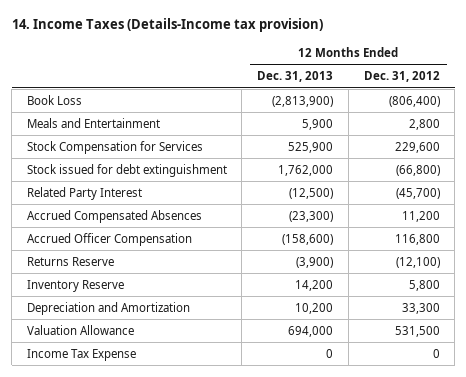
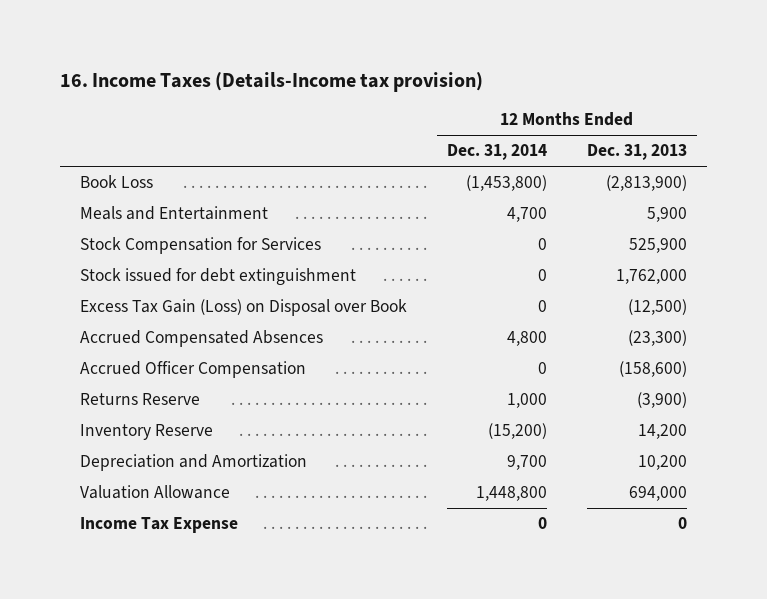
[11,18,323,33] 14. Income Taxes (Details-Income tax provision) -> [59,71,483,92] 16. Income Taxes (Details-Income tax provision)
[363,71,440,83] Dec. 31, 2012 -> none
none -> [446,144,547,161] Dec. 31, 2014
[26,186,142,200] Related Party Interest -> [79,299,407,317] Excess Tax Gain (Loss) on Disposal over Book

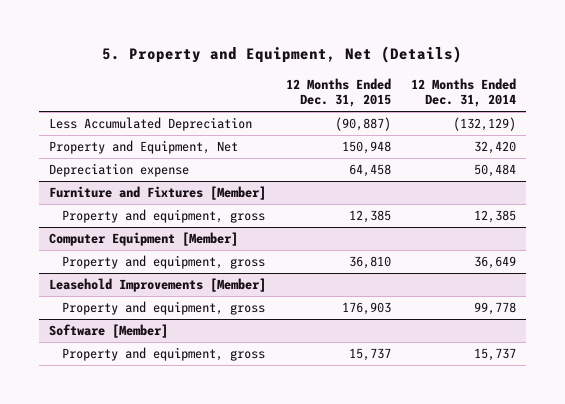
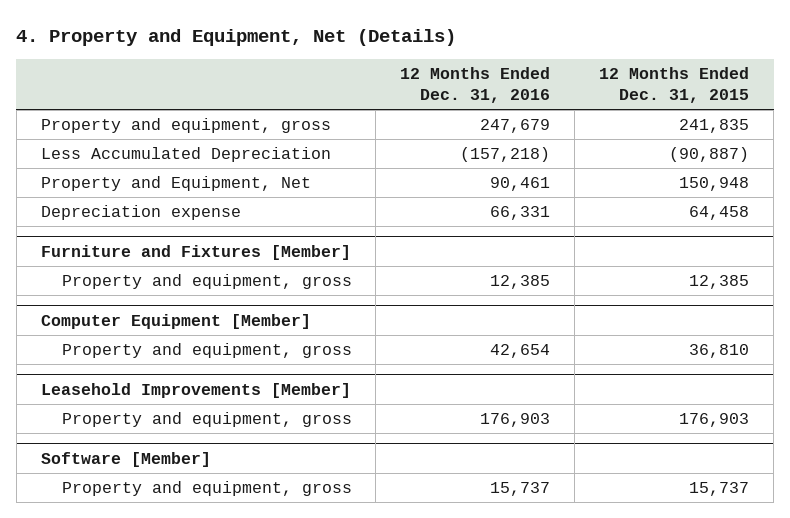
[102,46,463,64] 5. Property and Equipment, Net (Details) -> [16,29,457,47] 4. Property and Equipment, Net (Details)
[411,77,517,108] 12 Months Ended Dec. 31, 2014 -> none
none -> [400,66,551,104] 12 Months Ended Dec. 31, 2016
none -> [40,118,331,134] Property and equipment, gross

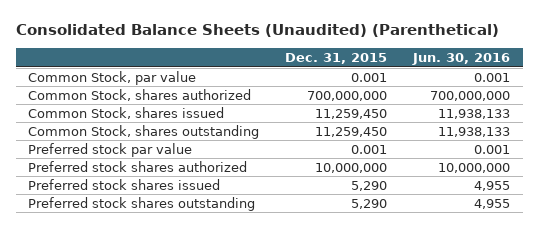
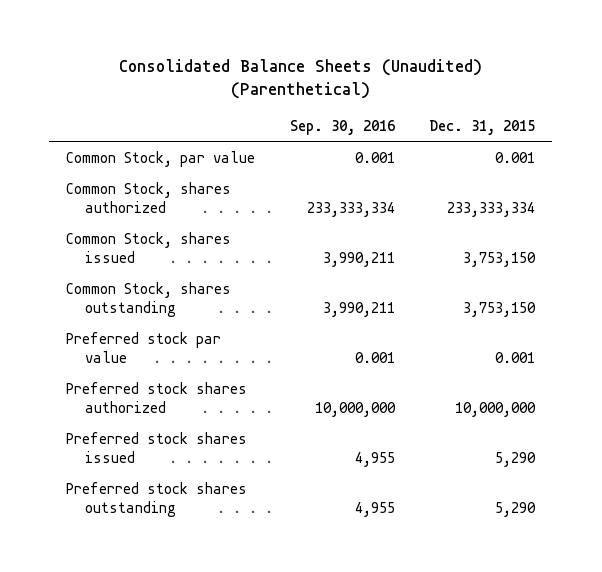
[411,53,510,66] Jun. 30, 2016 -> none
none -> [289,119,395,135] Sep. 30, 2016
[307,90,388,101] 700,000,000 -> [447,201,536,217] 233,333,334
[315,108,388,119] 11,259,450 -> [463,251,537,267] 3,753,150
[315,126,388,137] 11,259,450 -> [463,301,537,317] 3,753,150

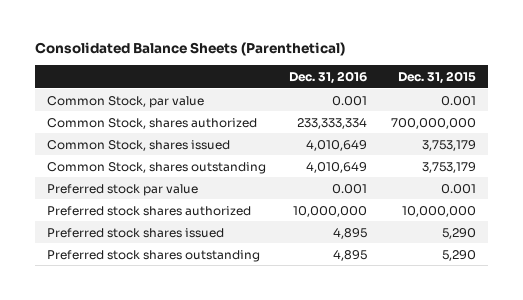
[118,59,482,100] Consolidated Balance Sheets (Unaudited) (Parenthetical) -> [34,42,345,57] Consolidated Balance Sheets (Parenthetical)
[289,119,395,135] Sep. 30, 2016 -> none
none -> [289,70,368,84] Dec. 31, 2016
[447,201,536,217] 233,333,334 -> [391,117,477,129] 700,000,000
[463,251,537,267] 3,753,150 -> [422,139,477,151] 3,753,179
[463,301,537,317] 3,753,150 -> [422,161,477,173] 3,753,179

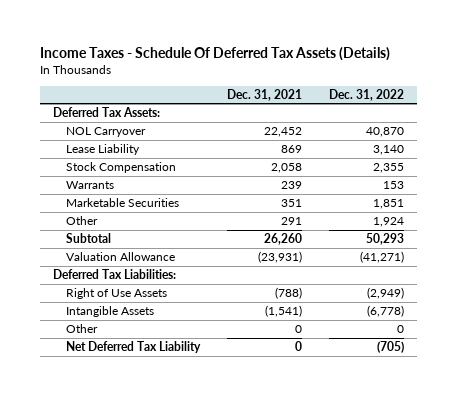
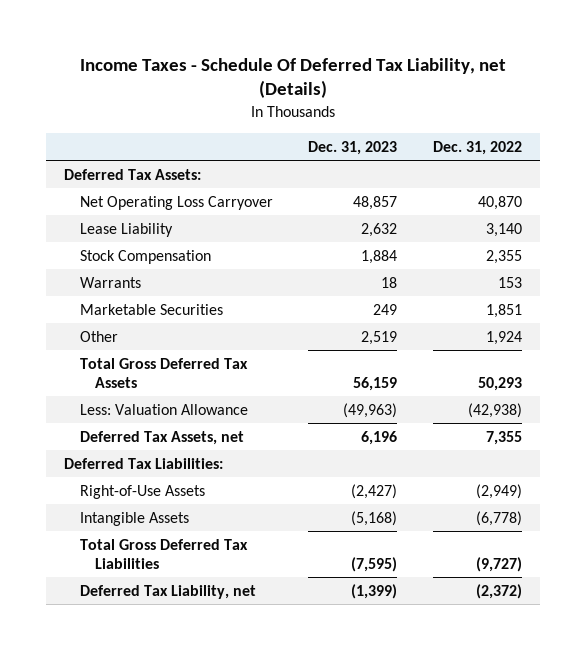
[39,47,390,62] Income Taxes - Schedule Of Deferred Tax Assets (Details) -> [79,57,506,99] Income Taxes - Schedule Of Deferred Tax Liability, net (Details)
[226,88,302,101] Dec. 31, 2021 -> none
none -> [308,140,398,155] Dec. 31, 2023
[65,127,146,138] NOL Carryover -> [79,195,273,210] Net Operating Loss Carryover
[65,233,111,244] Subtotal -> [79,357,248,388] Total Gross Deferred Tax Assets
[65,252,175,262] Valuation Allowance -> [79,403,248,415] Less: Valuation Allowance
[359,251,404,264] (41,271) -> [467,402,522,418] (42,938)
none -> [79,430,244,445] Deferred Tax Assets, net
[65,288,167,300] Right of Use Assets -> [79,484,205,499] Right-of-Use Assets
[65,324,98,334] Other -> none
none -> [79,538,248,569] Total Gross Deferred Tax Liabilities
[65,341,201,354] Net Deferred Tax Liability -> [79,584,256,599] Deferred Tax Liability, net
[376,341,404,354] (705) -> [475,583,522,599] (2,372)

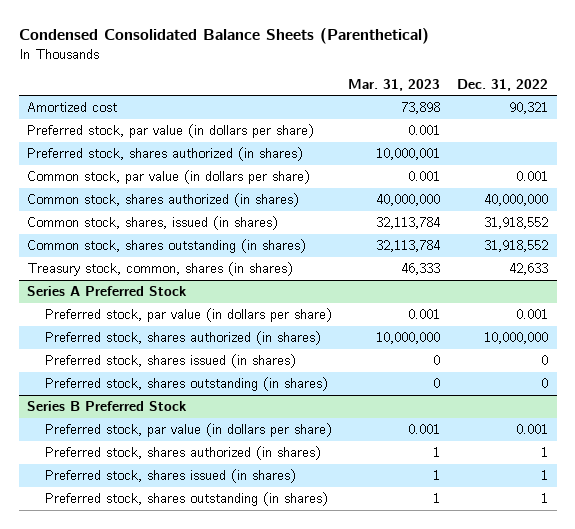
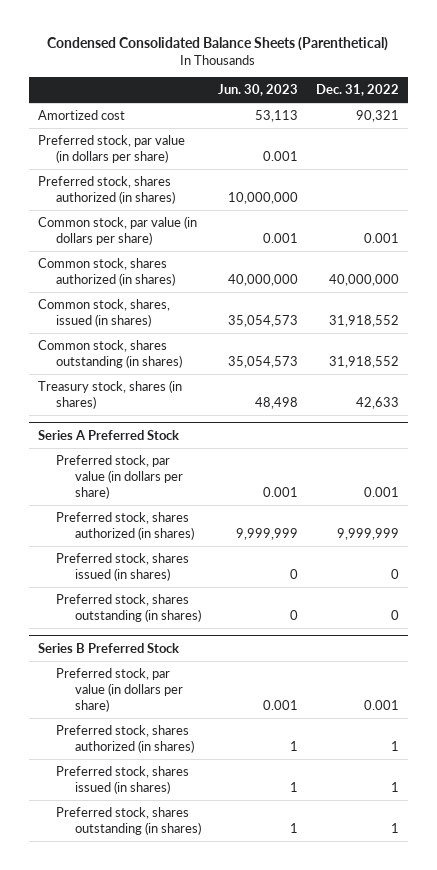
[348,78,441,91] Mar. 31, 2023 -> none
none -> [218,84,299,97] Jun. 30, 2023
[27,262,294,277] Treasury stock, common, shares (in shares) -> [37,380,182,410] Treasury stock, shares (in shares)
[484,332,549,345] 10,000,000 -> [337,528,400,541] 9,999,999

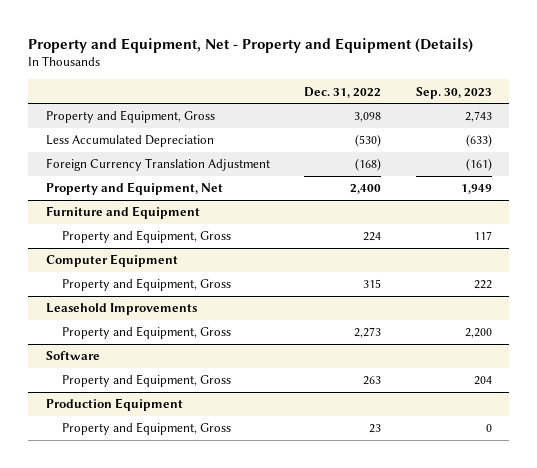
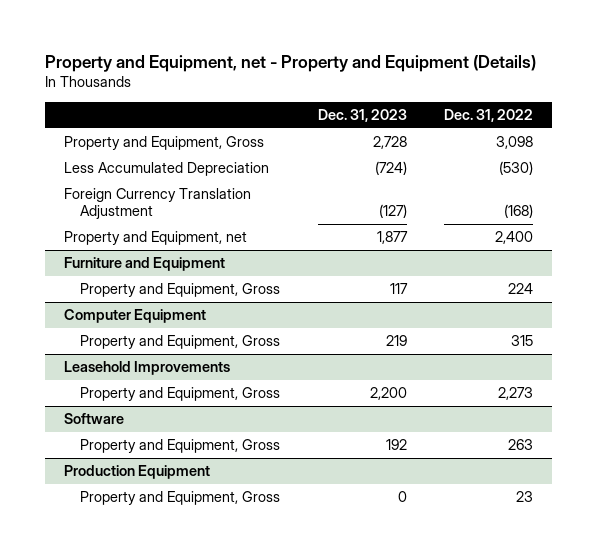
[28,37,474,53] Property and Equipment, Net - Property and Equipment (Details) -> [44,54,536,72] Property and Equipment, net - Property and Equipment (Details)
[415,86,492,99] Sep. 30, 2023 -> none
none -> [317,109,407,123] Dec. 31, 2023
[45,182,223,196] Property and Equipment, Net -> [63,231,247,246] Property and Equipment, net

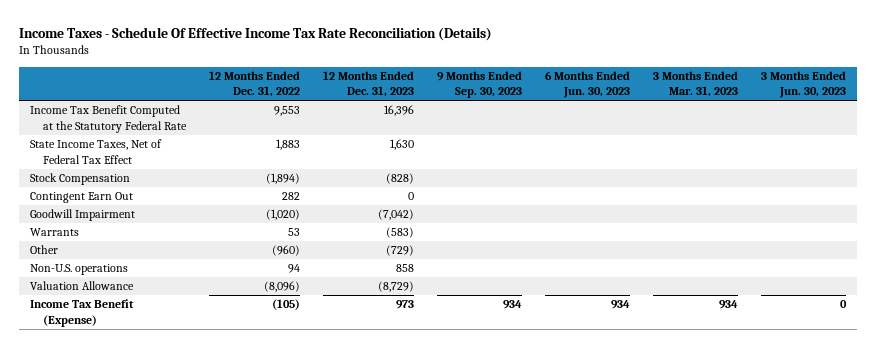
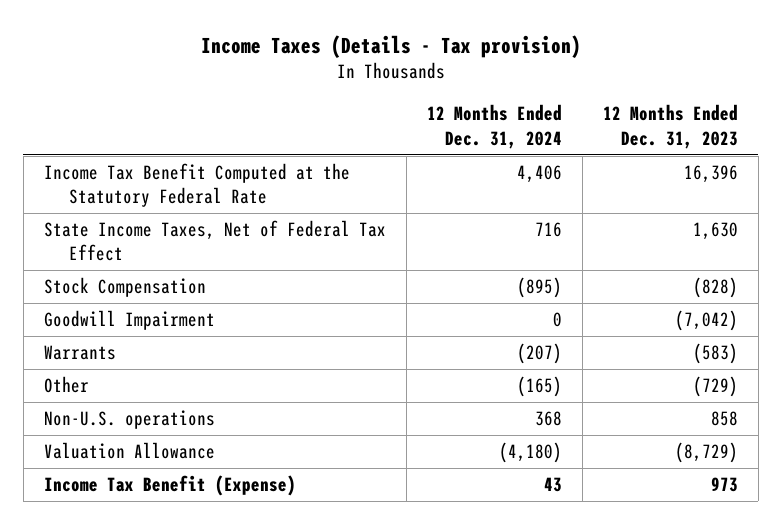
[18,26,492,41] Income Taxes - Schedule Of Effective Income Tax Rate Reconciliation (Details) -> [200,34,581,58] Income Taxes (Details - Tax provision)
[208,70,300,98] 12 Months Ended Dec. 31, 2022 -> none
[436,70,522,99] 9 Months Ended Sep. 30, 2023 -> none
[544,70,630,99] 6 Months Ended Jun. 30, 2023 -> none
[652,70,738,98] 3 Months Ended Mar. 31, 2023 -> none
[760,70,846,99] 3 Months Ended Jun. 30, 2023 -> none
none -> [426,104,562,149] 12 Months Ended Dec. 31, 2024
[30,192,134,204] Contingent Earn Out -> none

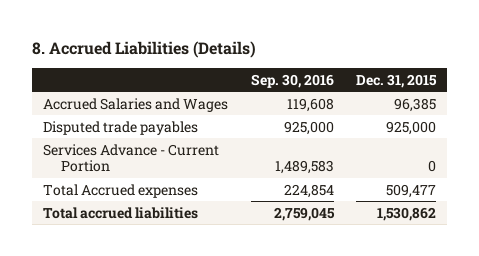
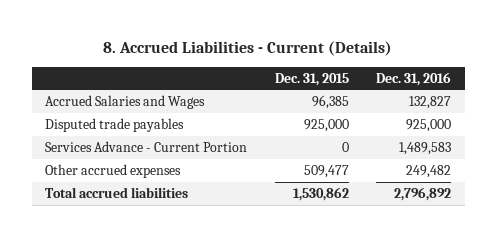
[31,40,256,58] 8. Accrued Liabilities (Details) -> [103,40,393,56] 8. Accrued Liabilities - Current (Details)
[250,73,334,88] Sep. 30, 2016 -> none
none -> [376,71,452,86] Dec. 31, 2016
[43,183,199,198] Total Accrued expenses -> [45,164,182,179] Other accrued expenses

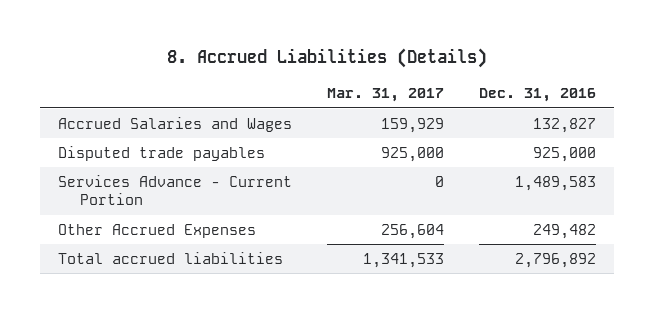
[103,40,393,56] 8. Accrued Liabilities - Current (Details) -> [167,48,488,69] 8. Accrued Liabilities (Details)
[274,72,349,86] Dec. 31, 2015 -> none
none -> [327,88,445,103] Mar. 31, 2017
[45,164,182,179] Other accrued expenses -> [57,223,256,238] Other Accrued Expenses

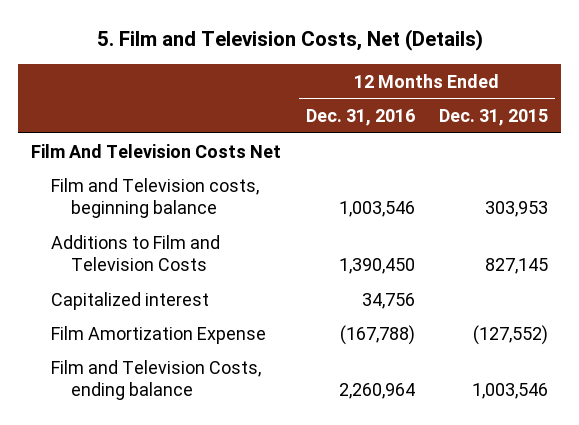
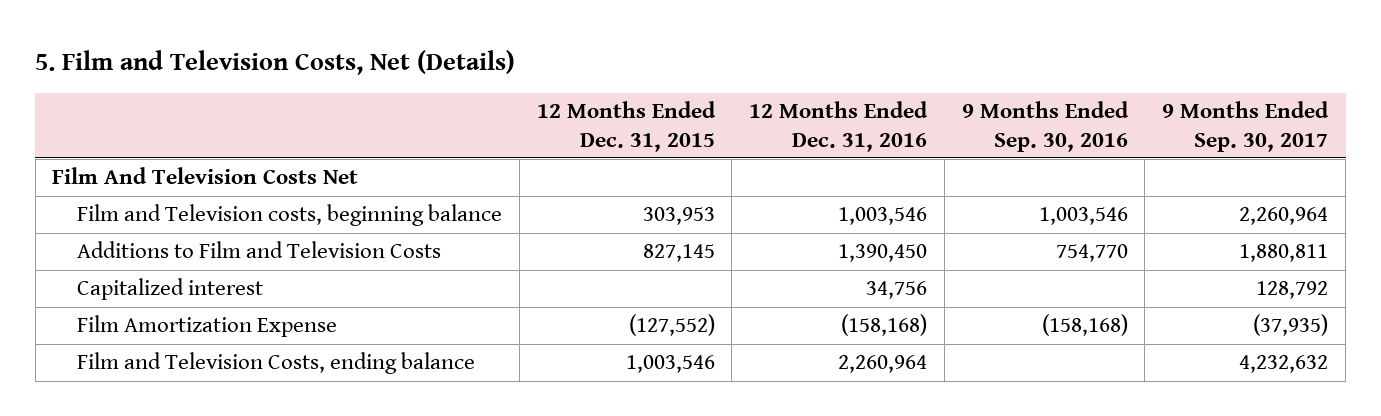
none -> [961,101,1129,152] 9 Months Ended Sep. 30, 2016
none -> [1162,101,1330,152] 9 Months Ended Sep. 30, 2017
[339,324,415,345] (167,788) -> [841,314,928,337] (158,168)

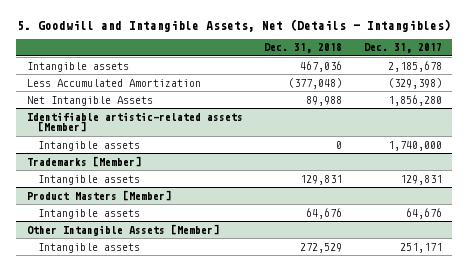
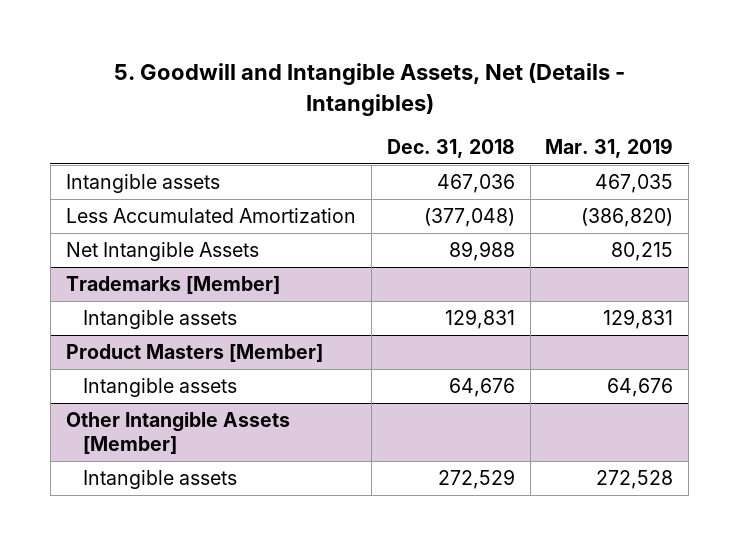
[363,43,442,54] Dec. 31, 2017 -> none
none -> [545,137,674,158] Mar. 31, 2019
[26,111,243,133] Identifiable artistic-related assets [Member] -> none
[38,140,141,151] Intangible assets -> none

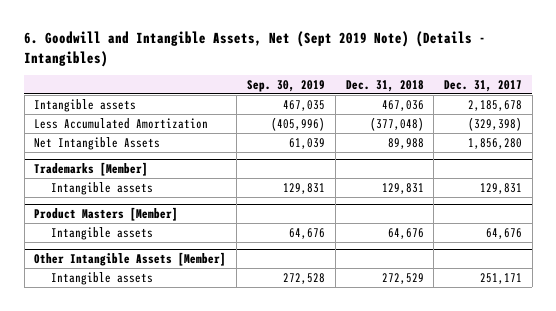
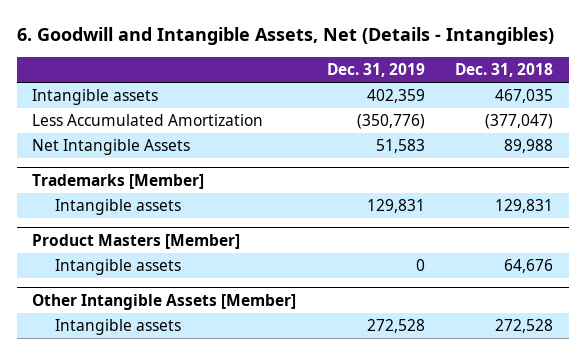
[24,31,487,67] 6. Goodwill and Intangible Assets, Net (Sept 2019 Note) (Details - Intangibles) -> [16,27,554,46] 6. Goodwill and Intangible Assets, Net (Details - Intangibles)
[246,79,325,92] Sep. 30, 2019 -> none
[444,79,523,92] Dec. 31, 2017 -> none
none -> [326,63,425,78] Dec. 31, 2019
[381,99,424,111] 467,036 -> [495,89,554,104] 467,035
[369,116,424,131] (377,048) -> [485,114,554,130] (377,047)
[381,272,424,284] 272,529 -> [495,319,554,334] 272,528

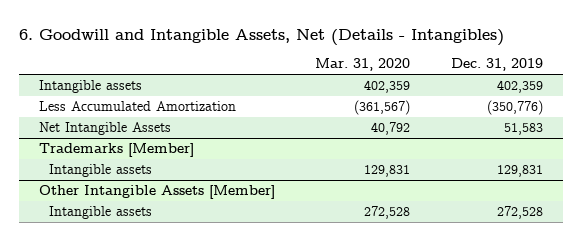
[455,63,554,78] Dec. 31, 2018 -> none
none -> [315,58,411,72] Mar. 31, 2020
[32,233,241,249] Product Masters [Member] -> none
[55,259,182,276] Intangible assets -> none

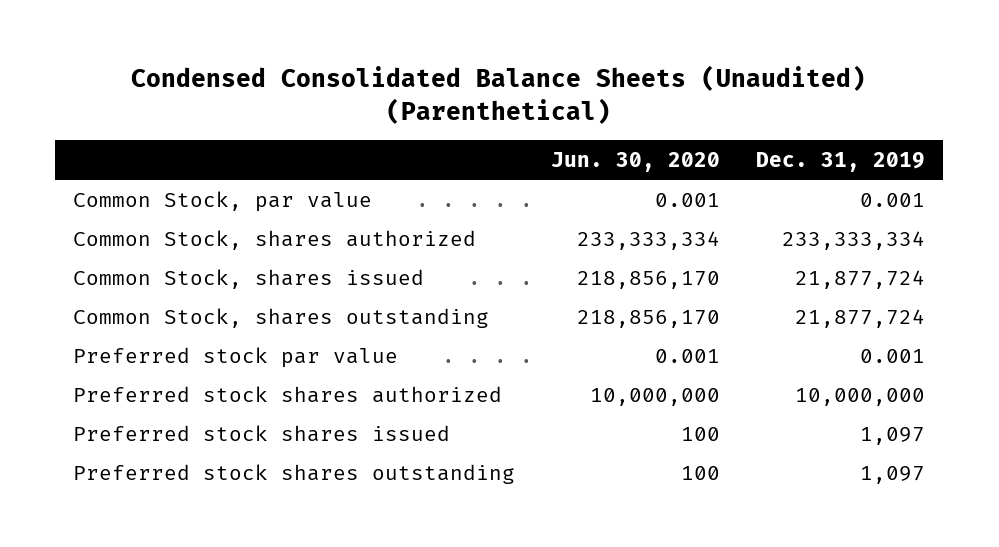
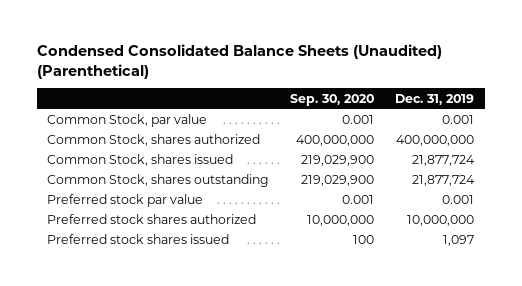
[551,152,721,173] Jun. 30, 2020 -> none
none -> [290,93,375,106] Sep. 30, 2020
[782,230,926,250] 233,333,334 -> [396,134,475,146] 400,000,000
[73,463,516,484] Preferred stock shares outstanding -> none

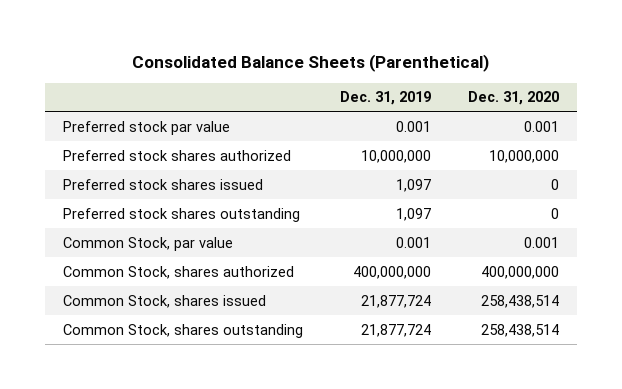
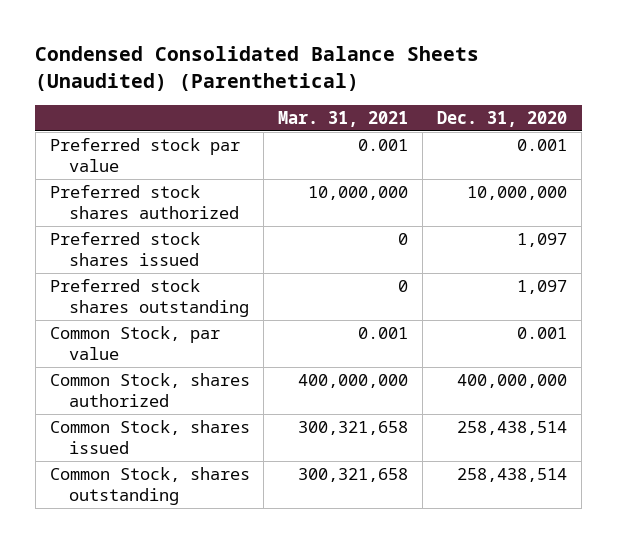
[131,53,489,72] Consolidated Balance Sheets (Parenthetical) -> [35,46,480,91] Condensed Consolidated Balance Sheets (Unaudited) (Parenthetical)
[339,91,431,106] Dec. 31, 2019 -> none
none -> [278,110,409,127] Mar. 31, 2021
[550,178,559,190] 0 -> [517,233,568,248] 1,097
[550,207,559,219] 0 -> [517,280,568,295] 1,097

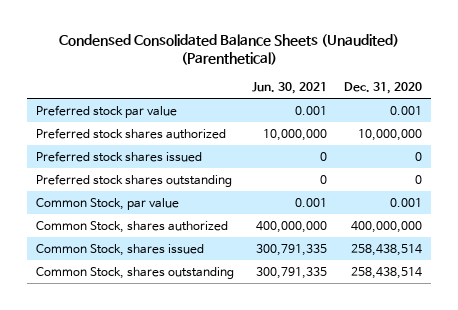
[278,110,409,127] Mar. 31, 2021 -> none
none -> [251,81,327,94] Jun. 30, 2021
[517,233,568,248] 1,097 -> [415,151,423,161] 0
[517,280,568,295] 1,097 -> [415,174,423,184] 0

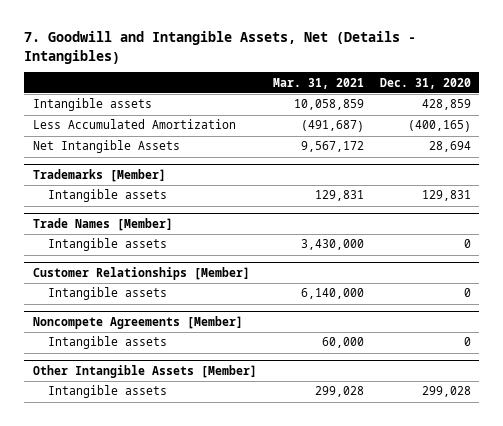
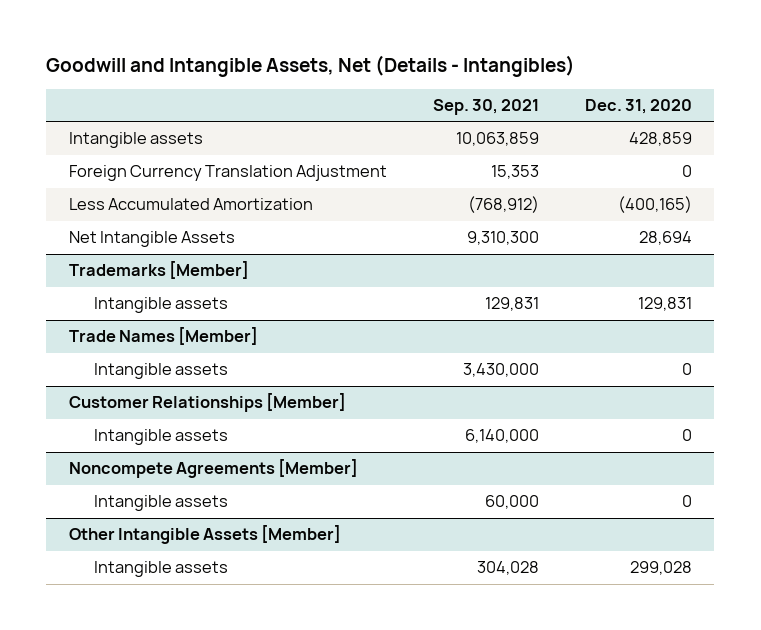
[24,31,417,64] 7. Goodwill and Intangible Assets, Net (Details - Intangibles) -> [46,55,576,78] Goodwill and Intangible Assets, Net (Details - Intangibles)
[272,77,364,89] Mar. 31, 2021 -> none
none -> [432,99,539,116] Sep. 30, 2021
none -> [69,165,388,182] Foreign Currency Translation Adjustment

